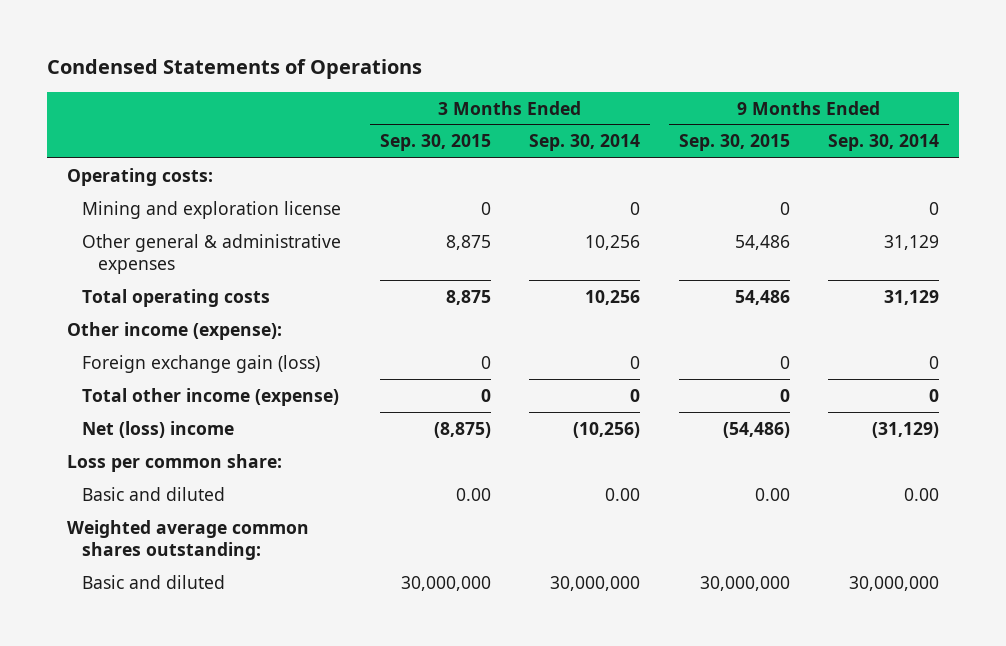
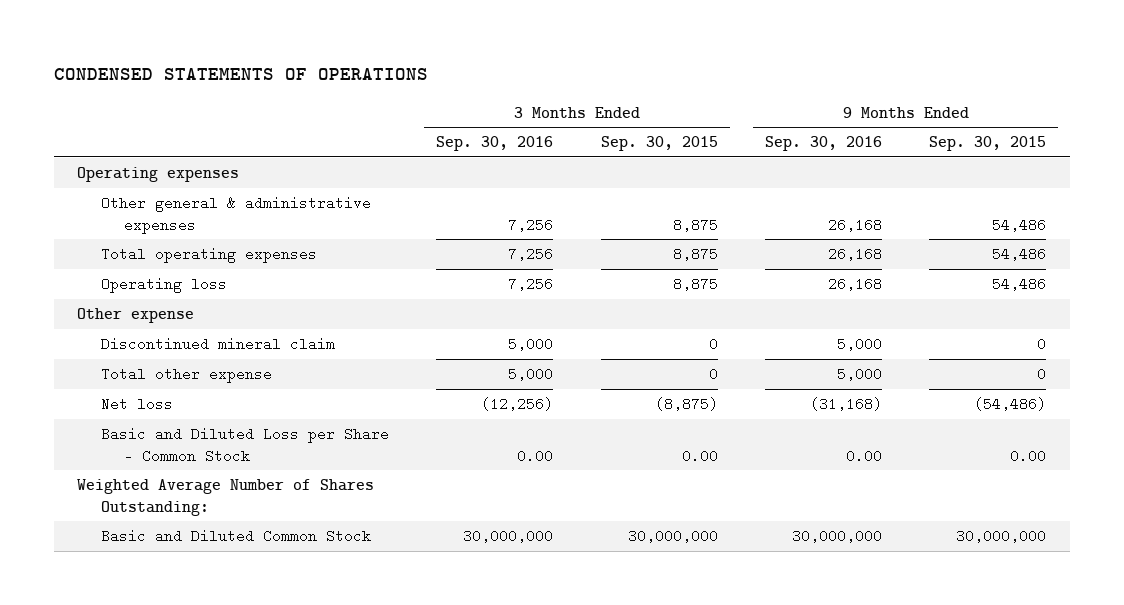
[47,59,423,80] Condensed Statements of Operations -> [53,68,428,81] CONDENSED STATEMENTS OF OPERATIONS
[529,134,641,152] Sep. 30, 2014 -> none
[828,134,940,152] Sep. 30, 2014 -> none
none -> [436,136,554,152] Sep. 30, 2016
none -> [765,136,883,152] Sep. 30, 2016
[82,200,342,219] Mining and exploration license -> none
[66,167,213,186] Operating costs: -> [77,167,240,183] Operating expenses
[82,354,321,373] Foreign exchange gain (loss) -> none
[66,453,282,472] Loss per common share: -> none
[82,288,271,307] Total operating costs -> [100,247,317,264] Total operating expenses
none -> [100,277,227,294] Operating loss
[66,321,282,340] Other income (expense): -> [77,308,195,324] Other expense
none -> [100,337,335,352] Discontinued mineral claim
[82,387,340,406] Total other income (expense) -> [100,367,272,384] Total other expense
[82,420,235,438] Net (loss) income -> [100,397,173,412] Net loss
[82,486,226,501] Basic and diluted -> [100,427,389,463] Basic and Diluted Loss per Share - Common Stock
[66,519,309,560] Weighted average common shares outstanding: -> [77,479,375,516] Weighted Average Number of Shares Outstanding:
[82,574,226,589] Basic and diluted -> [100,529,371,544] Basic and Diluted Common Stock

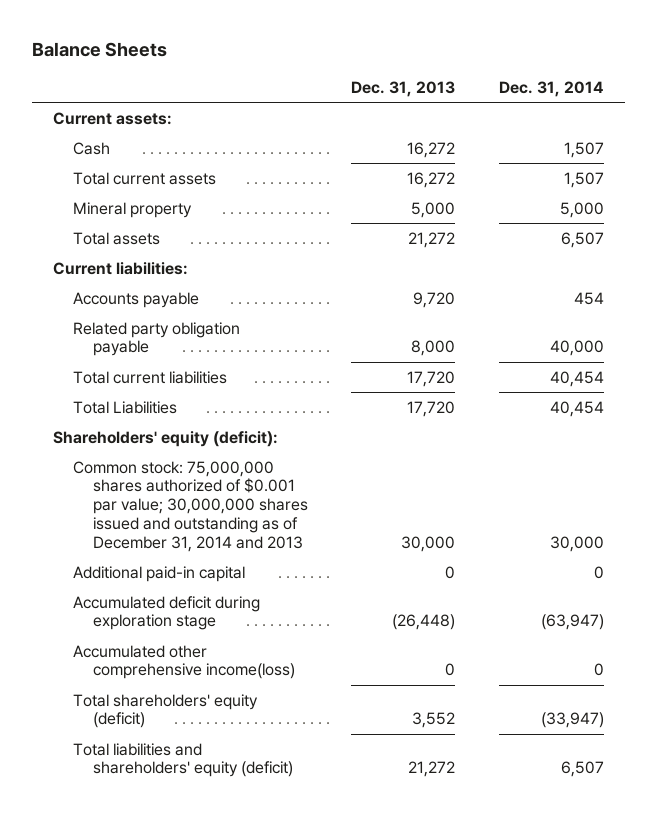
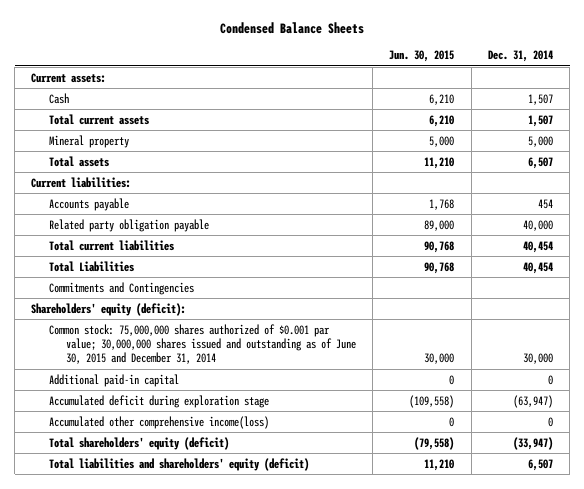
[31,42,167,58] Balance Sheets -> [220,21,365,34] Condensed Balance Sheets
[351,81,456,98] Dec. 31, 2013 -> none
none -> [389,50,455,63] Jun. 30, 2015
none -> [48,281,194,295] Commitments and Contingencies
[73,460,309,552] Common stock: 75,000,000 shares authorized of $0.001 par value; 30,000,000 shares issued and outstanding as of December 31, 2014 and 2013 -> [48,323,356,365] Common stock: 75,000,000 shares authorized of $0.001 par value; 30,000,000 shares issued and outstanding as of June 30, 2015 and December 31, 2014

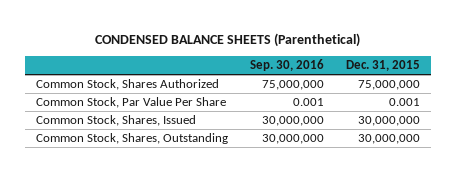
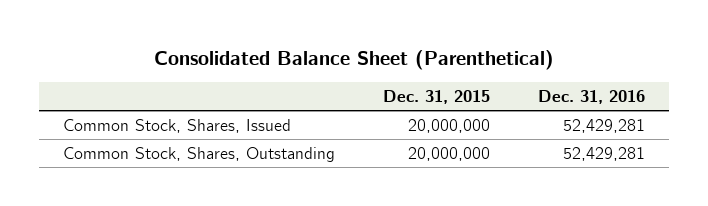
[94,33,360,48] CONDENSED BALANCE SHEETS (Parenthetical) -> [153,50,554,71] Consolidated Balance Sheet (Parenthetical)
[249,59,324,72] Sep. 30, 2016 -> none
none -> [537,90,645,105] Dec. 31, 2016
[35,79,219,91] Common Stock, Shares Authorized -> none
[35,97,226,109] Common Stock, Par Value Per Share -> none
[357,116,420,127] 30,000,000 -> [407,118,490,133] 20,000,000
[357,134,420,145] 30,000,000 -> [407,146,490,161] 20,000,000

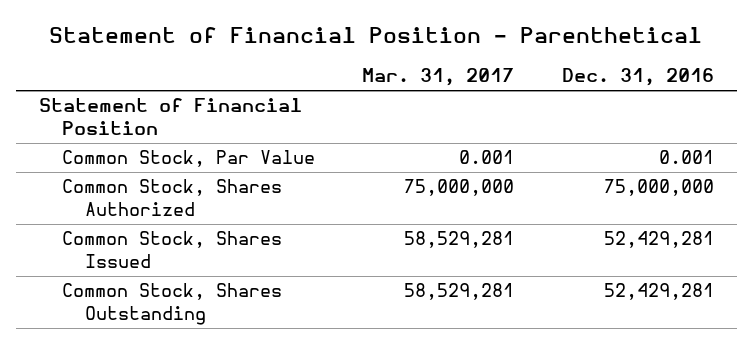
[153,50,554,71] Consolidated Balance Sheet (Parenthetical) -> [49,27,703,44] Statement of Financial Position - Parenthetical
[382,90,490,105] Dec. 31, 2015 -> none
none -> [362,68,515,87] Mar. 31, 2017
none -> [39,98,303,136] Statement of Financial Position
none -> [62,150,316,168] Common Stock, Par Value
none -> [62,179,283,217] Common Stock, Shares Authorized
[62,118,291,133] Common Stock, Shares, Issued -> [62,231,283,269] Common Stock, Shares Issued
[62,146,335,162] Common Stock, Shares, Outstanding -> [62,283,283,326] Common Stock, Shares Outstanding

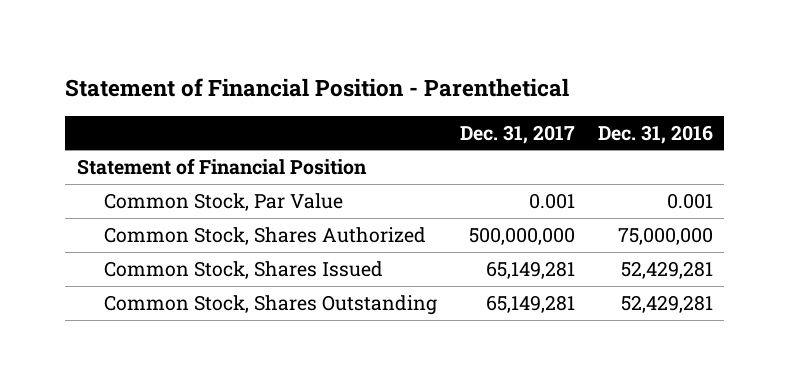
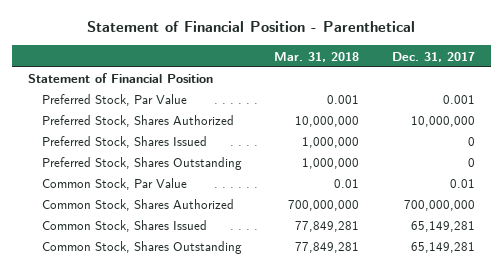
[597,124,713,144] Dec. 31, 2016 -> none
none -> [274,51,360,62] Mar. 31, 2018
none -> [42,94,188,107] Preferred Stock, Par Value
none -> [42,115,235,128] Preferred Stock, Shares Authorized
none -> [42,136,208,149] Preferred Stock, Shares Issued
none -> [42,157,243,171] Preferred Stock, Shares Outstanding
[528,192,575,209] 0.001 -> [449,179,475,189] 0.01
[468,226,575,245] 500,000,000 -> [403,200,475,212] 700,000,000

